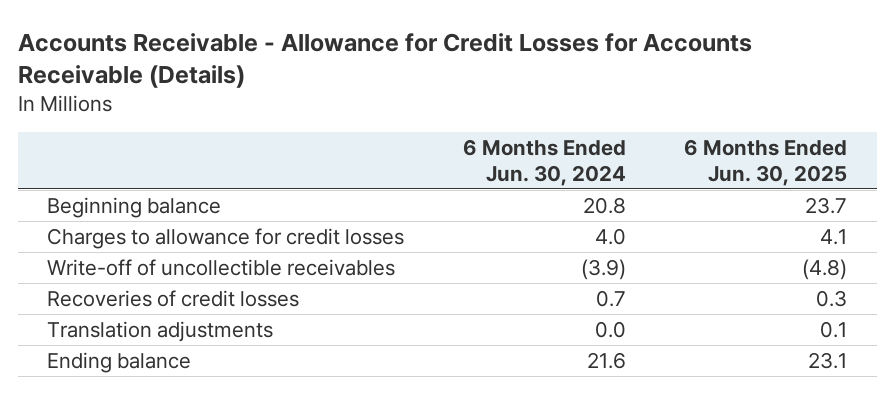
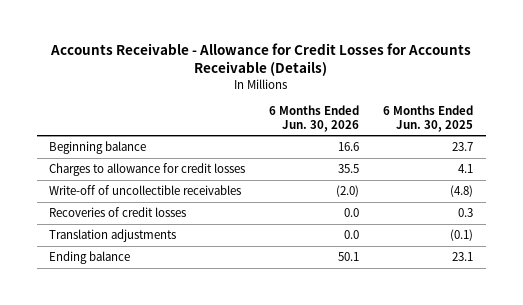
[462,138,626,186] 6 Months Ended Jun. 30, 2024 -> none
none -> [269,105,360,132] 6 Months Ended Jun. 30, 2026
[820,320,848,338] 0.1 -> [450,229,474,242] (0.1)

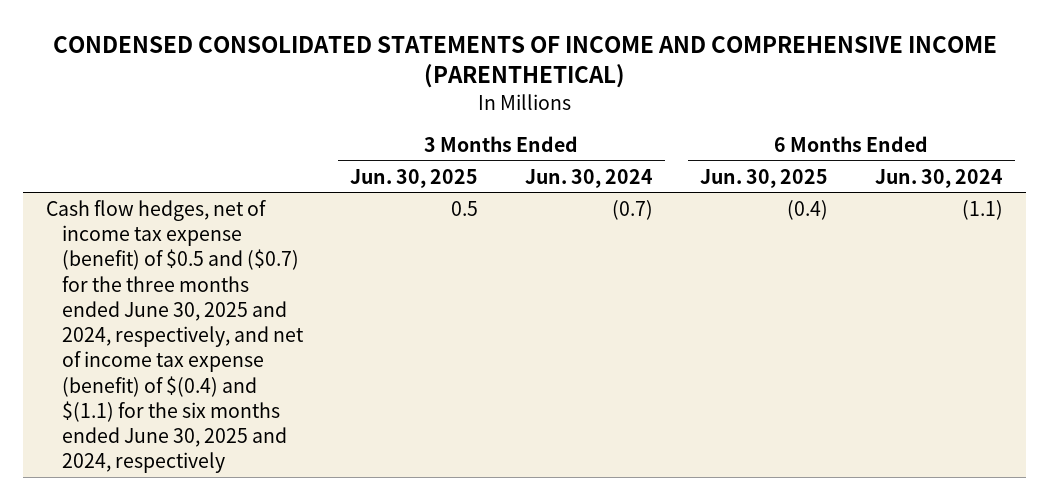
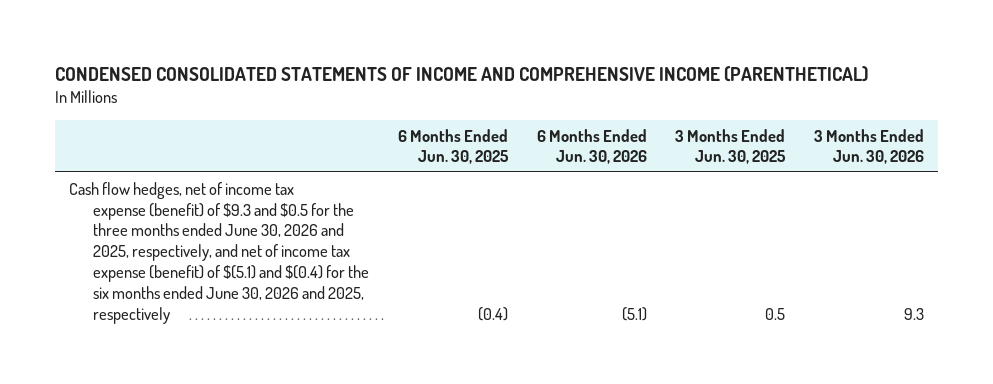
[524,168,653,188] Jun. 30, 2024 -> none
[874,168,1003,188] Jun. 30, 2024 -> none
none -> [536,128,647,165] 6 Months Ended Jun. 30, 2026
none -> [813,128,924,165] 3 Months Ended Jun. 30, 2026
[46,199,304,474] Cash flow hedges, net of income tax expense (benefit) of $0.5 and ($0.7) for the three months ended June 30, 2025 and 2024, respectively, and net of income tax expense (benefit) of $(0.4) and $(1.1) for the six months ended June 30, 2025 and 2024, respectively -> [68,181,370,324] Cash flow hedges, net of income tax expense (benefit) of $9.3 and $0.5 for the three months ended June 30, 2026 and 2025, respectively, and net of income tax expense (benefit) of $(5.1) and $(0.4) for the six months ended June 30, 2026 and 2025, respectively

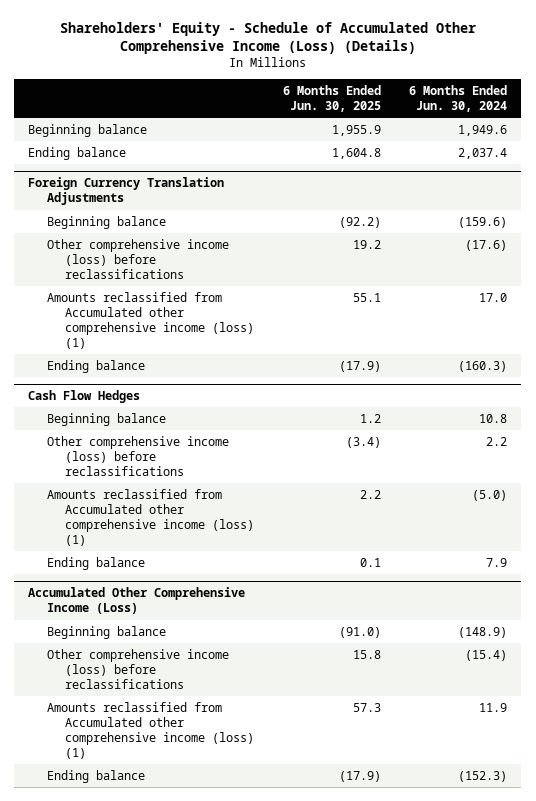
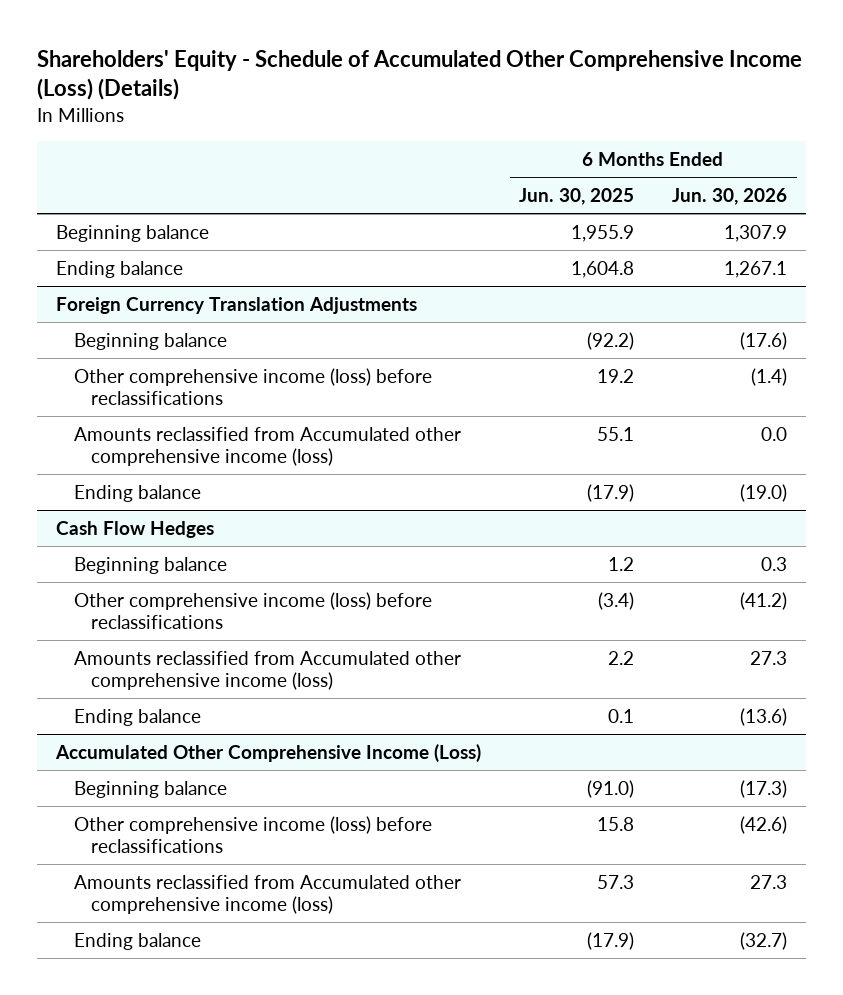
[409,84,508,113] 6 Months Ended Jun. 30, 2024 -> none
none -> [672,188,788,206] Jun. 30, 2026
[46,291,255,350] Amounts reclassified from Accumulated other comprehensive income (loss) (1) -> [73,426,461,467] Amounts reclassified from Accumulated other comprehensive income (loss)
[46,488,255,547] Amounts reclassified from Accumulated other comprehensive income (loss) (1) -> [73,650,461,691] Amounts reclassified from Accumulated other comprehensive income (loss)
[46,701,255,760] Amounts reclassified from Accumulated other comprehensive income (loss) (1) -> [73,874,461,915] Amounts reclassified from Accumulated other comprehensive income (loss)

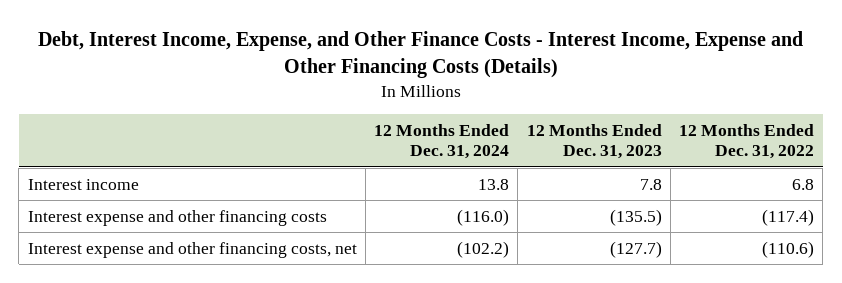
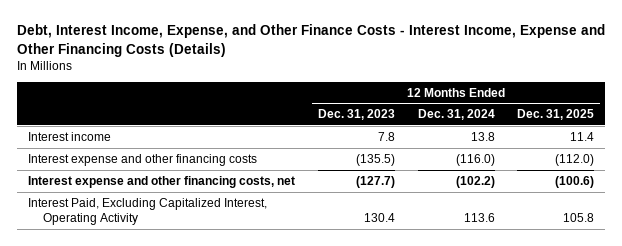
[679,124,815,160] 12 Months Ended Dec. 31, 2022 -> none
none -> [517,109,595,121] Dec. 31, 2025
none -> [28,197,268,226] Interest Paid, Excluding Capitalized Interest, Operating Activity

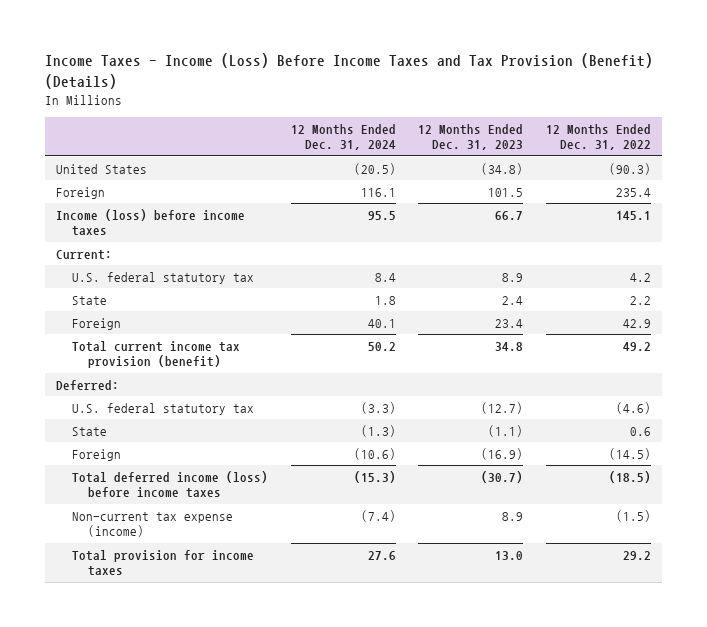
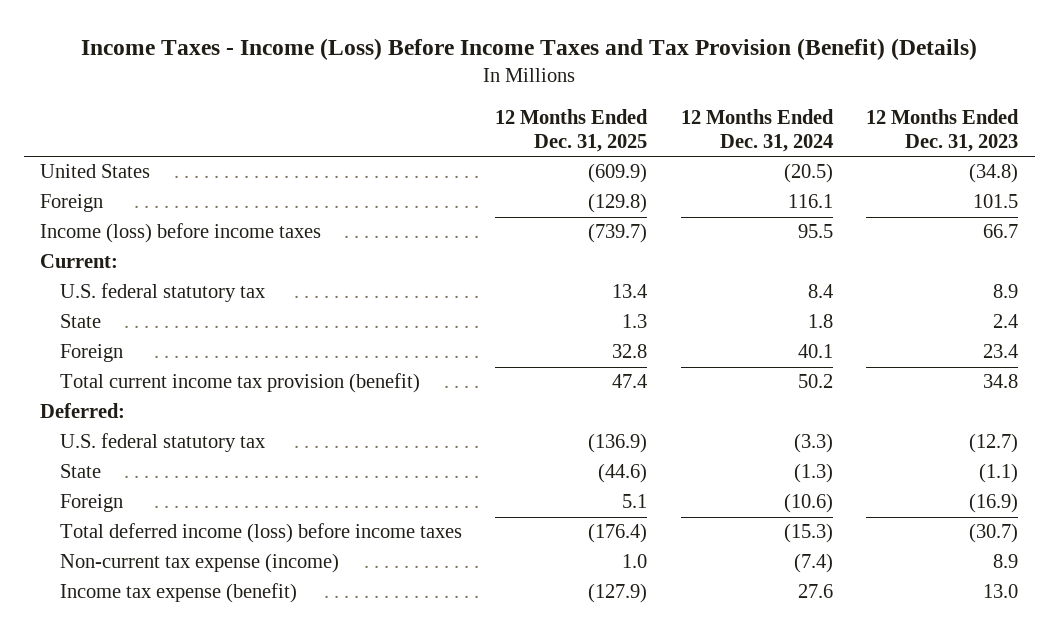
[545,123,651,151] 12 Months Ended Dec. 31, 2022 -> none
none -> [495,109,649,153] 12 Months Ended Dec. 31, 2025
[72,549,255,577] Total provision for income taxes -> [59,583,297,604] Income tax expense (benefit)

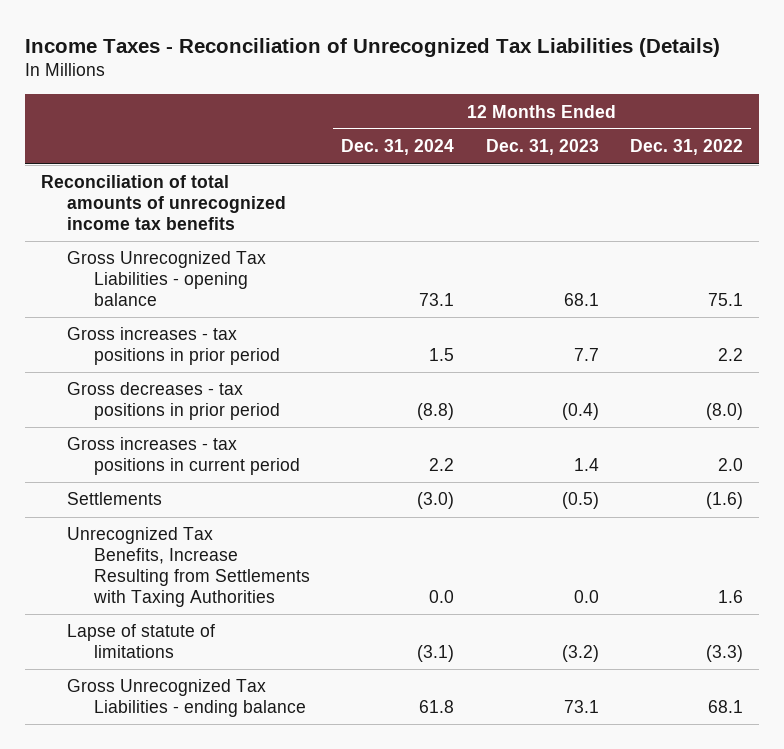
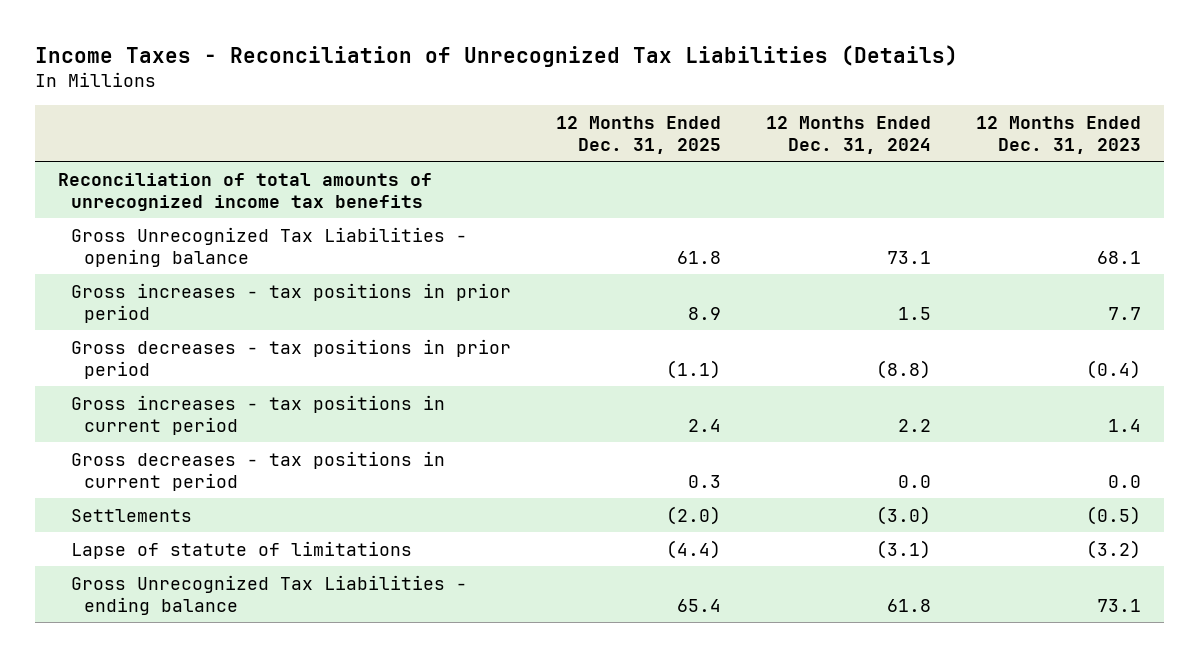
[630,139,744,156] Dec. 31, 2022 -> none
none -> [556,115,722,154] 12 Months Ended Dec. 31, 2025
none -> [71,450,446,491] Gross decreases - tax positions in current period
[67,527,310,607] Unrecognized Tax Benefits, Increase Resulting from Settlements with Taxing Authorities -> none

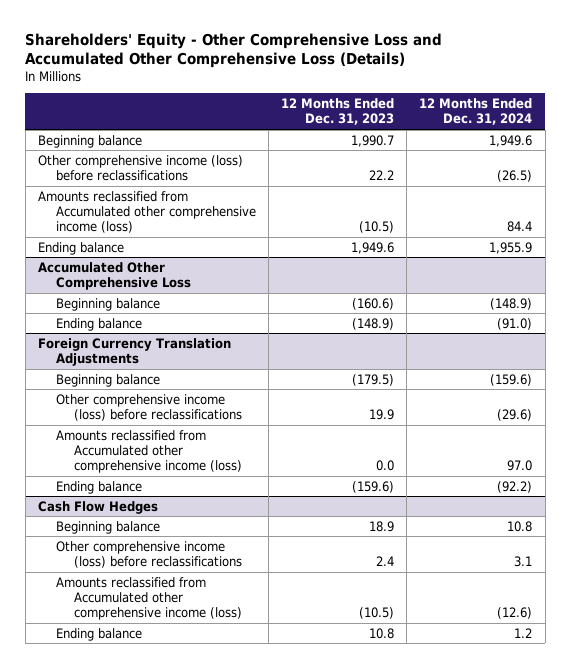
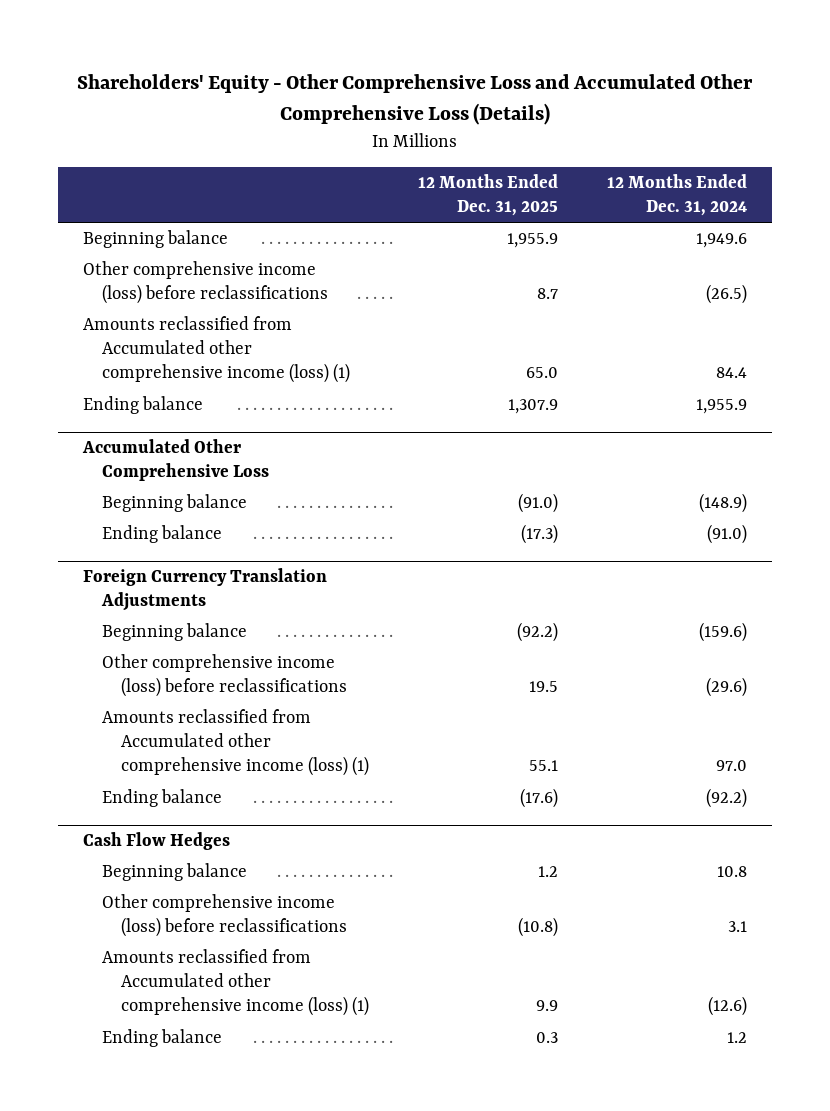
[281,98,395,126] 12 Months Ended Dec. 31, 2023 -> none
none -> [418,174,559,217] 12 Months Ended Dec. 31, 2025
[37,190,256,234] Amounts reclassified from Accumulated other comprehensive income (loss) -> [82,316,350,384] Amounts reclassified from Accumulated other comprehensive income (loss) (1)
[55,429,242,474] Amounts reclassified from Accumulated other comprehensive income (loss) -> [101,709,369,777] Amounts reclassified from Accumulated other comprehensive income (loss) (1)
[55,576,242,621] Amounts reclassified from Accumulated other comprehensive income (loss) -> [101,949,369,1017] Amounts reclassified from Accumulated other comprehensive income (loss) (1)

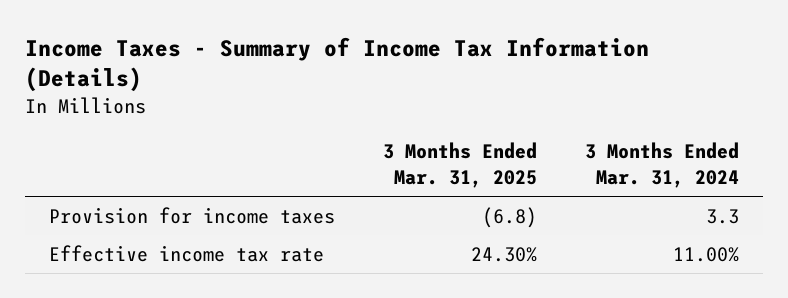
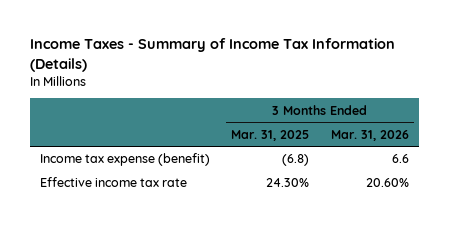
[585,142,740,188] 3 Months Ended Mar. 31, 2024 -> none
none -> [330,129,409,141] Mar. 31, 2026
[49,206,336,224] Provision for income taxes -> [40,153,211,167] Income tax expense (benefit)

